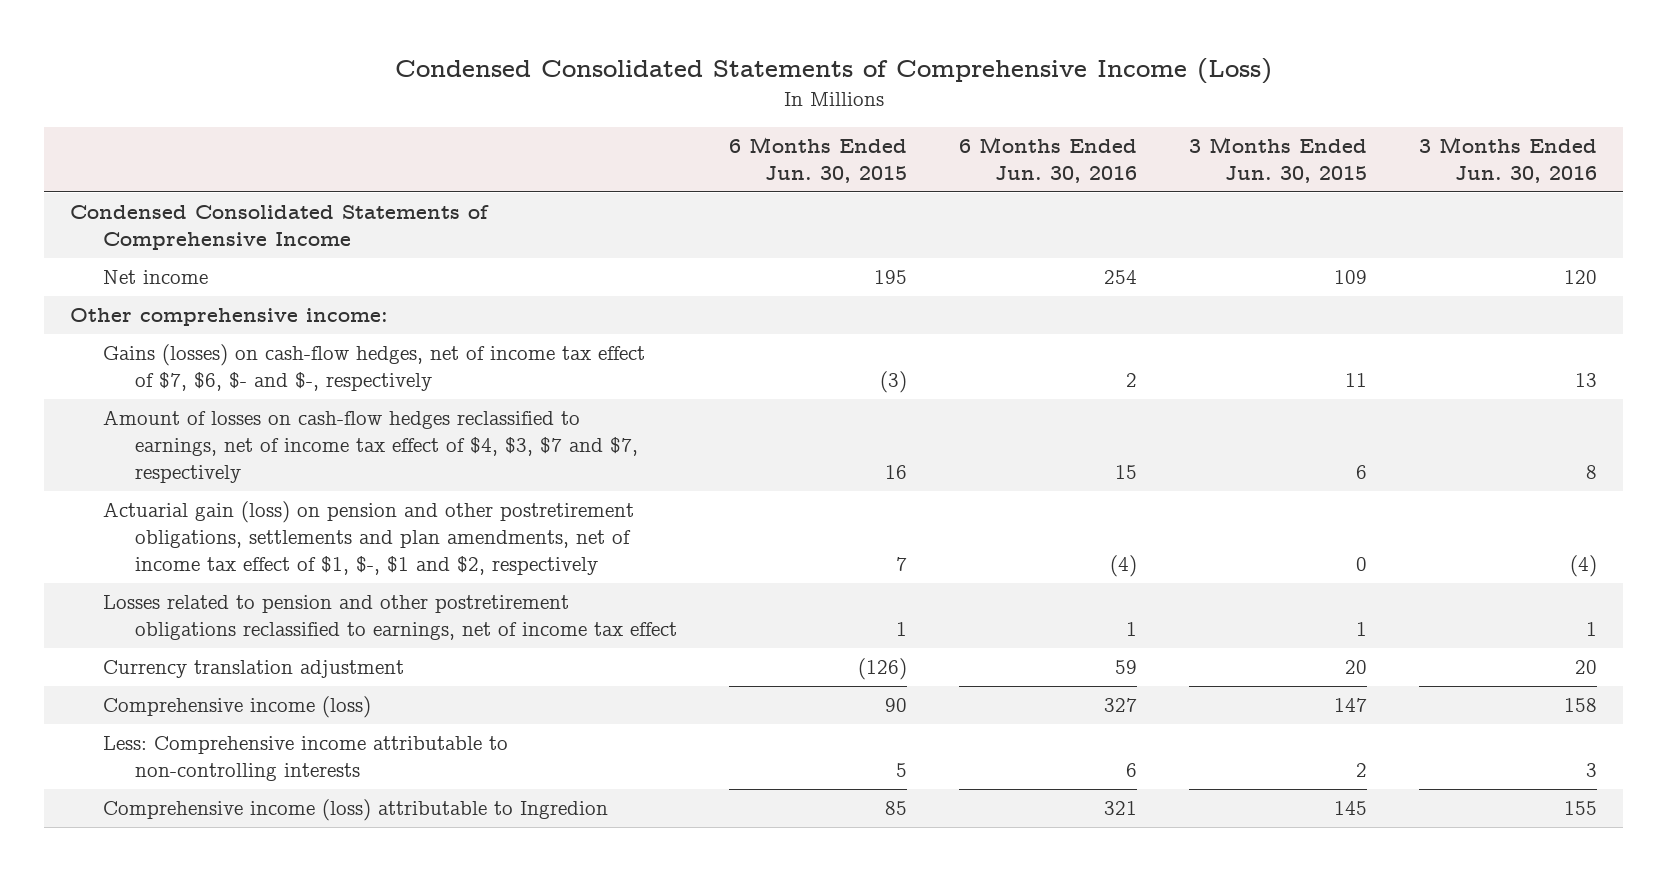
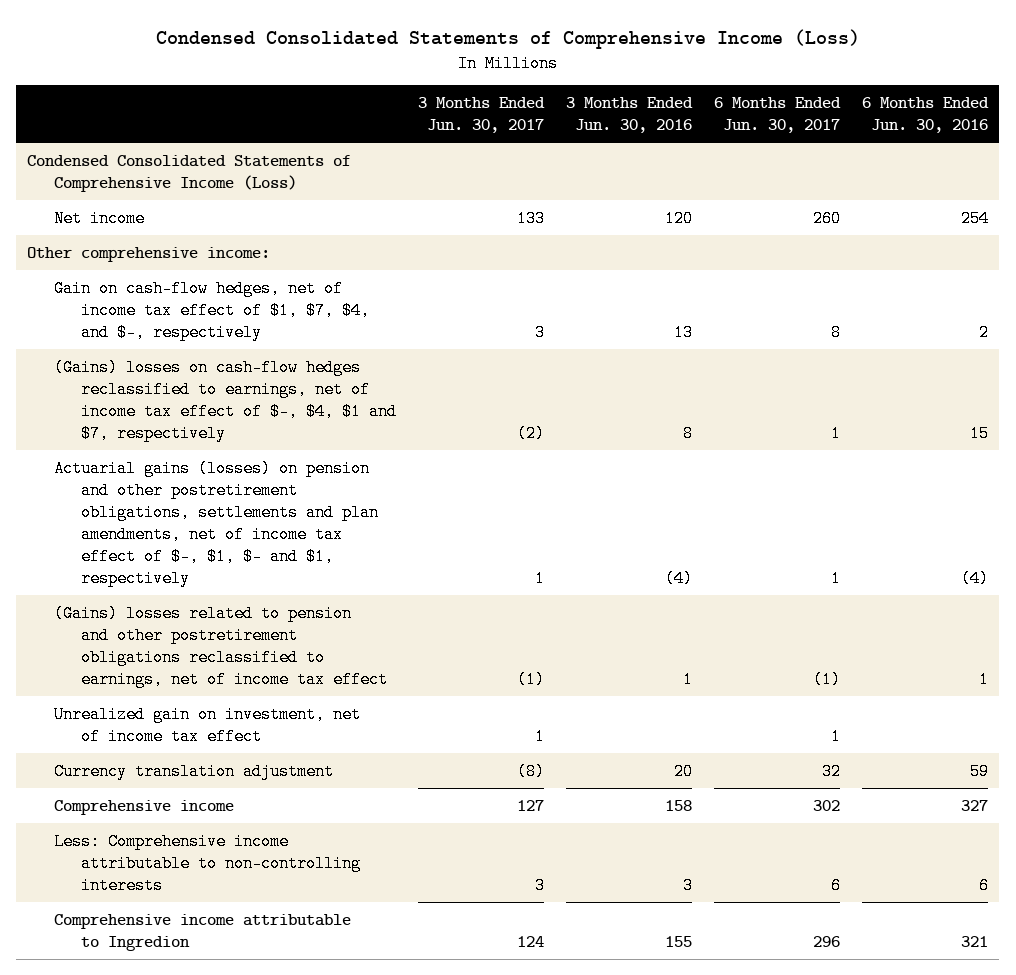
[729,137,908,184] 6 Months Ended Jun. 30, 2015 -> none
[1189,137,1368,184] 3 Months Ended Jun. 30, 2015 -> none
none -> [418,97,546,134] 3 Months Ended Jun. 30, 2017
none -> [714,97,842,134] 6 Months Ended Jun. 30, 2017
[70,205,490,251] Condensed Consolidated Statements of Comprehensive Income -> [27,154,352,192] Condensed Consolidated Statements of Comprehensive Income (Loss)
[102,344,645,392] Gains (losses) on cash-flow hedges, net of income tax effect of $7, $6, $- and $-, respectively -> [54,279,371,341] Gain on cash-flow hedges, net of income tax effect of $1, $7, $4, and $-, respectively
[102,410,639,484] Amount of losses on cash-flow hedges reclassified to earnings, net of income tax effect of $4, $3, $7 and $7, respectively -> [54,358,398,442] (Gains) losses on cash-flow hedges reclassified to earnings, net of income tax effect of $-, $4, $1 and $7, respectively
[102,501,634,576] Actuarial gain (loss) on pension and other postretirement obligations, settlements and plan amendments, net of income tax effect of $1, $-, $1 and $2, respectively -> [54,459,380,587] Actuarial gains (losses) on pension and other postretirement obligations, settlements and plan amendments, net of income tax effect of $-, $1, $- and $1, respectively
[102,595,678,641] Losses related to pension and other postretirement obligations reclassified to earnings, net of income tax effect -> [54,604,389,688] (Gains) losses related to pension and other postretirement obligations reclassified to earnings, net of income tax effect
none -> [54,705,362,745] Unrealized gain on investment, net of income tax effect
[102,696,371,719] Comprehensive income (loss) -> [54,799,235,815] Comprehensive income
[102,799,608,822] Comprehensive income (loss) attributable to Ingredion -> [54,913,352,951] Comprehensive income attributable to Ingredion

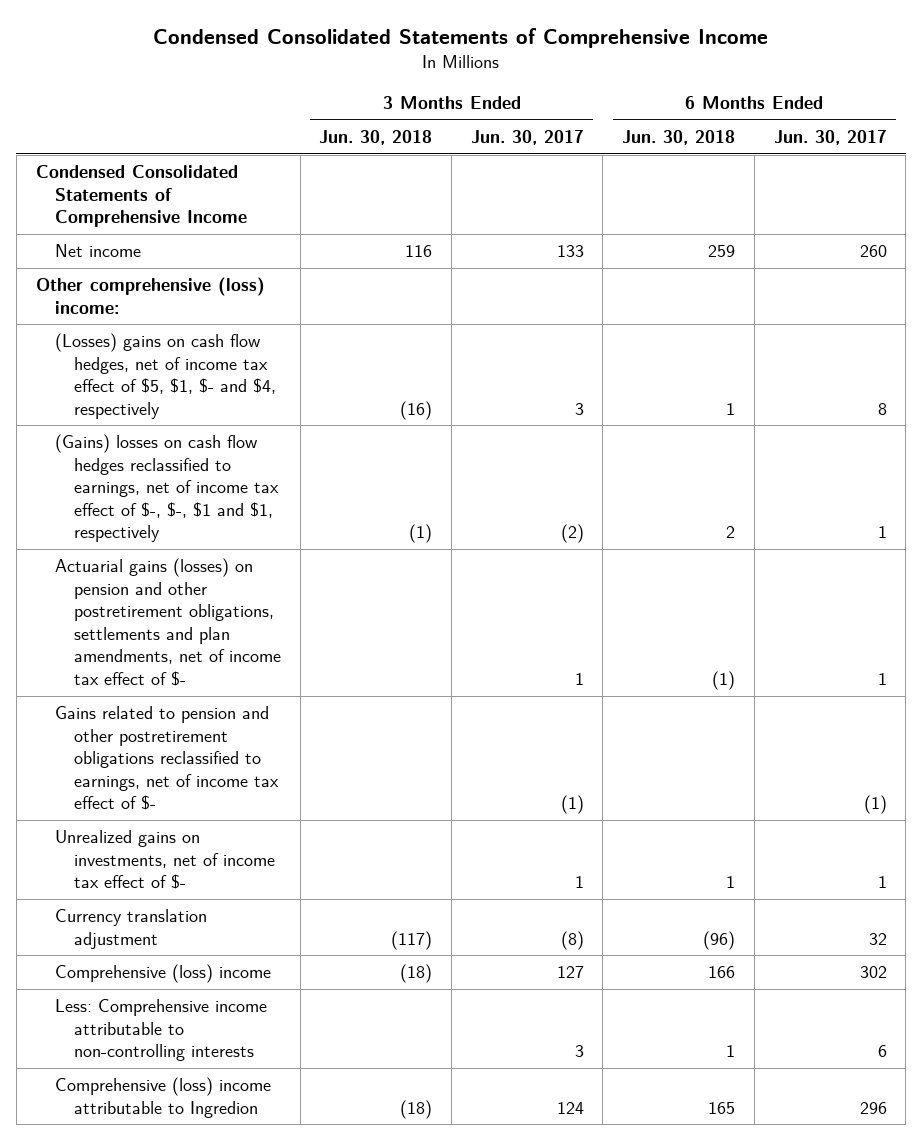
[155,28,860,49] Condensed Consolidated Statements of Comprehensive Income (Loss) -> [153,28,769,49] Condensed Consolidated Statements of Comprehensive Income
[566,97,694,134] 3 Months Ended Jun. 30, 2016 -> none
[862,97,990,134] 6 Months Ended Jun. 30, 2016 -> none
none -> [319,130,433,146] Jun. 30, 2018
none -> [622,130,736,146] Jun. 30, 2018
[27,154,352,192] Condensed Consolidated Statements of Comprehensive Income (Loss) -> [35,165,247,228] Condensed Consolidated Statements of Comprehensive Income
[27,246,271,262] Other comprehensive income: -> [35,277,265,314] Other comprehensive (loss) income:
[54,279,371,341] Gain on cash-flow hedges, net of income tax effect of $1, $7, $4, and $-, respectively -> [54,333,276,419] (Losses) gains on cash flow hedges, net of income tax effect of $5, $1, $- and $4, respectively
[54,358,398,442] (Gains) losses on cash-flow hedges reclassified to earnings, net of income tax effect of $-, $4, $1 and $7, respectively -> [54,434,279,543] (Gains) losses on cash flow hedges reclassified to earnings, net of income tax effect of $-, $-, $1 and $1, respectively
[54,459,380,587] Actuarial gains (losses) on pension and other postretirement obligations, settlements and plan amendments, net of income tax effect of $-, $1, $- and $1, respectively -> [54,558,281,686] Actuarial gains (losses) on pension and other postretirement obligations, settlements and plan amendments, net of income tax effect of $-
[54,604,389,688] (Gains) losses related to pension and other postretirement obligations reclassified to earnings, net of income tax effect -> [54,706,279,811] Gains related to pension and other postretirement obligations reclassified to earnings, net of income tax effect of $-
[54,705,362,745] Unrealized gain on investment, net of income tax effect -> [54,830,275,890] Unrealized gains on investments, net of income tax effect of $-
[54,799,235,815] Comprehensive income -> [54,964,271,984] Comprehensive (loss) income
[54,913,352,951] Comprehensive income attributable to Ingredion -> [54,1077,271,1118] Comprehensive (loss) income attributable to Ingredion

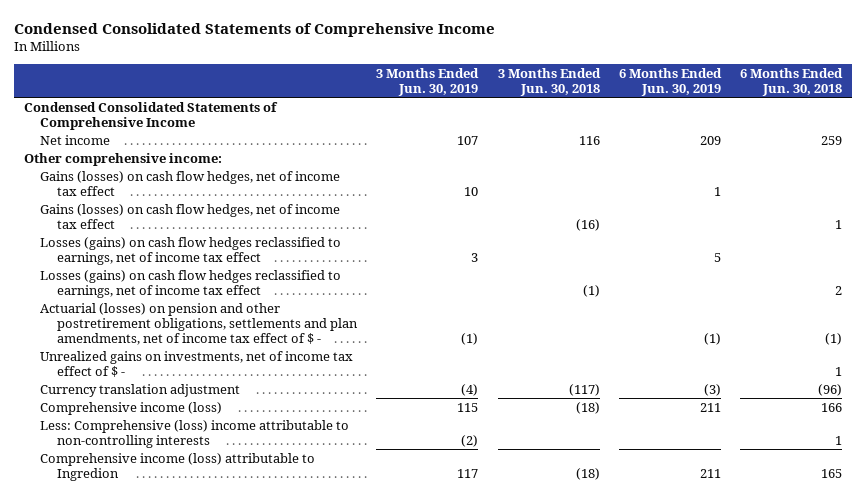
[470,130,584,146] Jun. 30, 2017 -> none
[773,130,887,146] Jun. 30, 2017 -> none
none -> [376,67,480,96] 3 Months Ended Jun. 30, 2019
none -> [619,67,723,96] 6 Months Ended Jun. 30, 2019
[54,706,279,811] Gains related to pension and other postretirement obligations reclassified to earnings, net of income tax effect of $- -> none
[35,277,265,314] Other comprehensive (loss) income: -> [23,152,222,166] Other comprehensive income:
none -> [40,170,341,196] Gains (losses) on cash flow hedges, net of income tax effect
[54,333,276,419] (Losses) gains on cash flow hedges, net of income tax effect of $5, $1, $- and $4, respectively -> [40,203,341,229] Gains (losses) on cash flow hedges, net of income tax effect
none -> [40,236,342,265] Losses (gains) on cash flow hedges reclassified to earnings, net of income tax effect
[54,434,279,543] (Gains) losses on cash flow hedges reclassified to earnings, net of income tax effect of $-, $-, $1 and $1, respectively -> [40,269,342,298] Losses (gains) on cash flow hedges reclassified to earnings, net of income tax effect
[54,558,281,686] Actuarial gains (losses) on pension and other postretirement obligations, settlements and plan amendments, net of income tax effect of $- -> [40,302,359,345] Actuarial (losses) on pension and other postretirement obligations, settlements and plan amendments, net of income tax effect of $ -
[54,830,275,890] Unrealized gains on investments, net of income tax effect of $- -> [40,350,354,377] Unrealized gains on investments, net of income tax effect of $ -
[54,964,271,984] Comprehensive (loss) income -> [40,401,223,415] Comprehensive income (loss)
[54,999,267,1062] Less: Comprehensive income attributable to non-controlling interests -> [40,419,350,448] Less: Comprehensive (loss) income attributable to non-controlling interests
[54,1077,271,1118] Comprehensive (loss) income attributable to Ingredion -> [40,452,316,481] Comprehensive income (loss) attributable to Ingredion

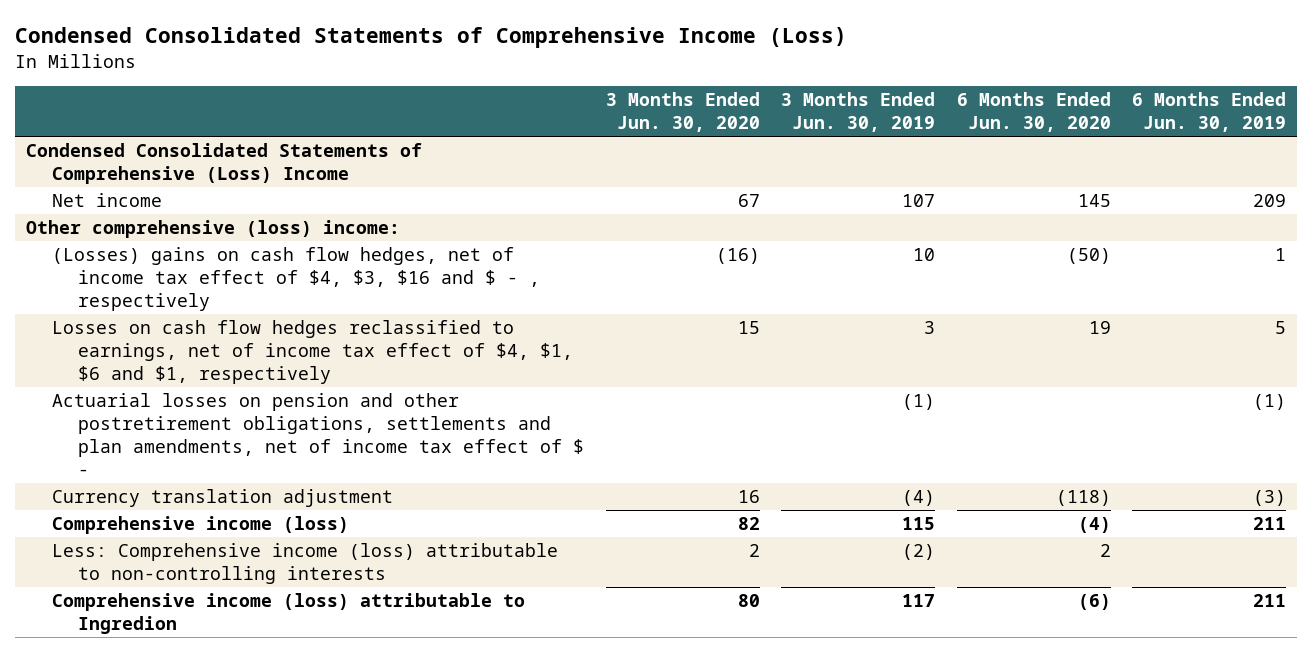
[13,22,495,37] Condensed Consolidated Statements of Comprehensive Income -> [15,27,848,49] Condensed Consolidated Statements of Comprehensive Income (Loss)
[497,67,601,96] 3 Months Ended Jun. 30, 2018 -> none
[740,67,844,96] 6 Months Ended Jun. 30, 2018 -> none
none -> [605,92,760,132] 3 Months Ended Jun. 30, 2020
none -> [956,92,1111,132] 6 Months Ended Jun. 30, 2020
[23,101,278,130] Condensed Consolidated Statements of Comprehensive Income -> [26,143,423,184] Condensed Consolidated Statements of Comprehensive (Loss) Income
[40,203,341,229] Gains (losses) on cash flow hedges, net of income tax effect -> none
[40,269,342,298] Losses (gains) on cash flow hedges reclassified to earnings, net of income tax effect -> none
[40,350,354,377] Unrealized gains on investments, net of income tax effect of $ - -> none
[23,152,222,166] Other comprehensive income: -> [26,220,401,239] Other comprehensive (loss) income:
[40,170,341,196] Gains (losses) on cash flow hedges, net of income tax effect -> [52,247,541,311] (Losses) gains on cash flow hedges, net of income tax effect of $4, $3, $16 and $ - , respectively
[40,236,342,265] Losses (gains) on cash flow hedges reclassified to earnings, net of income tax effect -> [52,320,574,384] Losses on cash flow hedges reclassified to earnings, net of income tax effect of $4, $1, $6 and $1, respectively
[40,302,359,345] Actuarial (losses) on pension and other postretirement obligations, settlements and plan amendments, net of income tax effect of $ - -> [52,393,585,476] Actuarial losses on pension and other postretirement obligations, settlements and plan amendments, net of income tax effect of $ -
[40,419,350,448] Less: Comprehensive (loss) income attributable to non-controlling interests -> [52,543,559,584] Less: Comprehensive income (loss) attributable to non-controlling interests

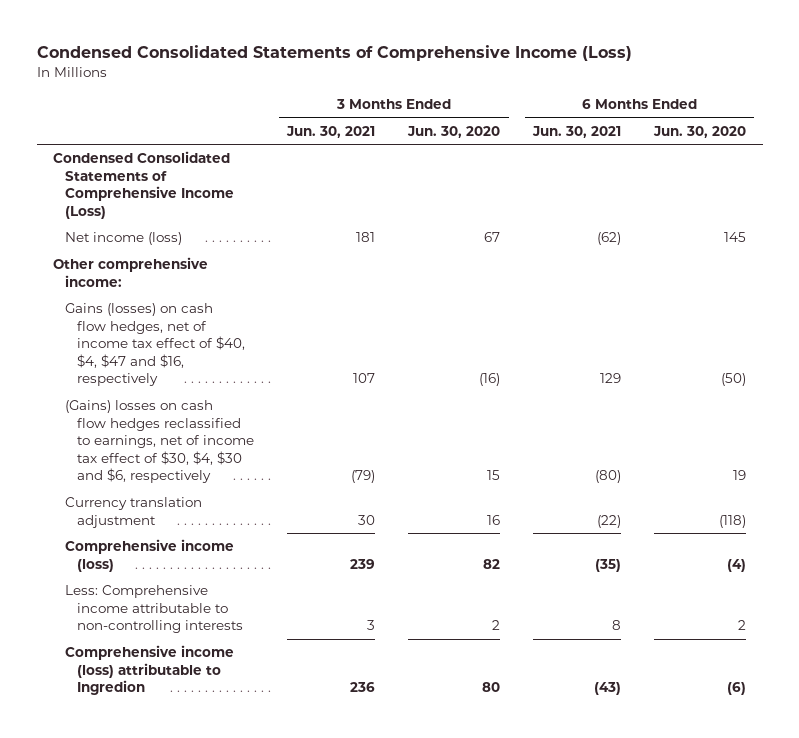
[781,92,936,132] 3 Months Ended Jun. 30, 2019 -> none
[1132,92,1287,132] 6 Months Ended Jun. 30, 2019 -> none
none -> [286,125,376,138] Jun. 30, 2021
none -> [532,125,622,138] Jun. 30, 2021
[52,393,585,476] Actuarial losses on pension and other postretirement obligations, settlements and plan amendments, net of income tax effect of $ - -> none
[26,143,423,184] Condensed Consolidated Statements of Comprehensive (Loss) Income -> [53,151,235,219] Condensed Consolidated Statements of Comprehensive Income (Loss)
[52,193,163,208] Net income -> [65,232,183,246] Net income (loss)
[26,220,401,239] Other comprehensive (loss) income: -> [53,257,209,287] Other comprehensive income:
[52,247,541,311] (Losses) gains on cash flow hedges, net of income tax effect of $4, $3, $16 and $ - , respectively -> [65,303,246,387] Gains (losses) on cash flow hedges, net of income tax effect of $40, $4, $47 and $16, respectively
[52,320,574,384] Losses on cash flow hedges reclassified to earnings, net of income tax effect of $4, $1, $6 and $1, respectively -> [65,400,255,484] (Gains) losses on cash flow hedges reclassified to earnings, net of income tax effect of $30, $4, $30 and $6, respectively
[52,543,559,584] Less: Comprehensive income (loss) attributable to non-controlling interests -> [65,585,244,634] Less: Comprehensive income attributable to non-controlling interests

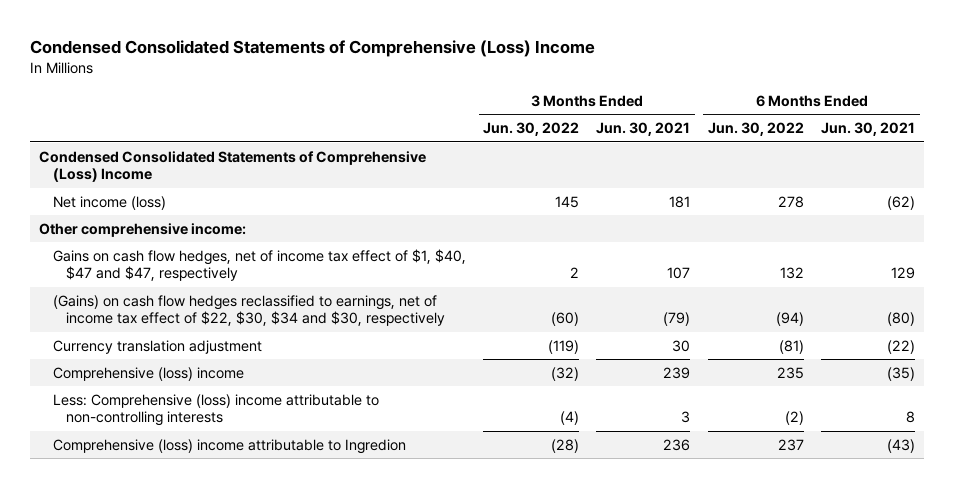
[36,45,632,62] Condensed Consolidated Statements of Comprehensive Income (Loss) -> [30,40,596,58] Condensed Consolidated Statements of Comprehensive (Loss) Income
[407,125,501,138] Jun. 30, 2020 -> none
[653,125,747,138] Jun. 30, 2020 -> none
none -> [482,122,579,137] Jun. 30, 2022
none -> [707,122,804,137] Jun. 30, 2022
[53,151,235,219] Condensed Consolidated Statements of Comprehensive Income (Loss) -> [39,150,427,183] Condensed Consolidated Statements of Comprehensive (Loss) Income
[65,303,246,387] Gains (losses) on cash flow hedges, net of income tax effect of $40, $4, $47 and $16, respectively -> [52,248,466,282] Gains on cash flow hedges, net of income tax effect of $1, $40, $47 and $47, respectively
[65,400,255,484] (Gains) losses on cash flow hedges reclassified to earnings, net of income tax effect of $30, $4, $30 and $6, respectively -> [52,294,445,327] (Gains) on cash flow hedges reclassified to earnings, net of income tax effect of $22, $30, $34 and $30, respectively
[65,539,235,572] Comprehensive income (loss) -> [52,366,244,381] Comprehensive (loss) income
[65,585,244,634] Less: Comprehensive income attributable to non-controlling interests -> [52,393,379,427] Less: Comprehensive (loss) income attributable to non-controlling interests
[65,645,235,696] Comprehensive income (loss) attributable to Ingredion -> [52,438,406,454] Comprehensive (loss) income attributable to Ingredion

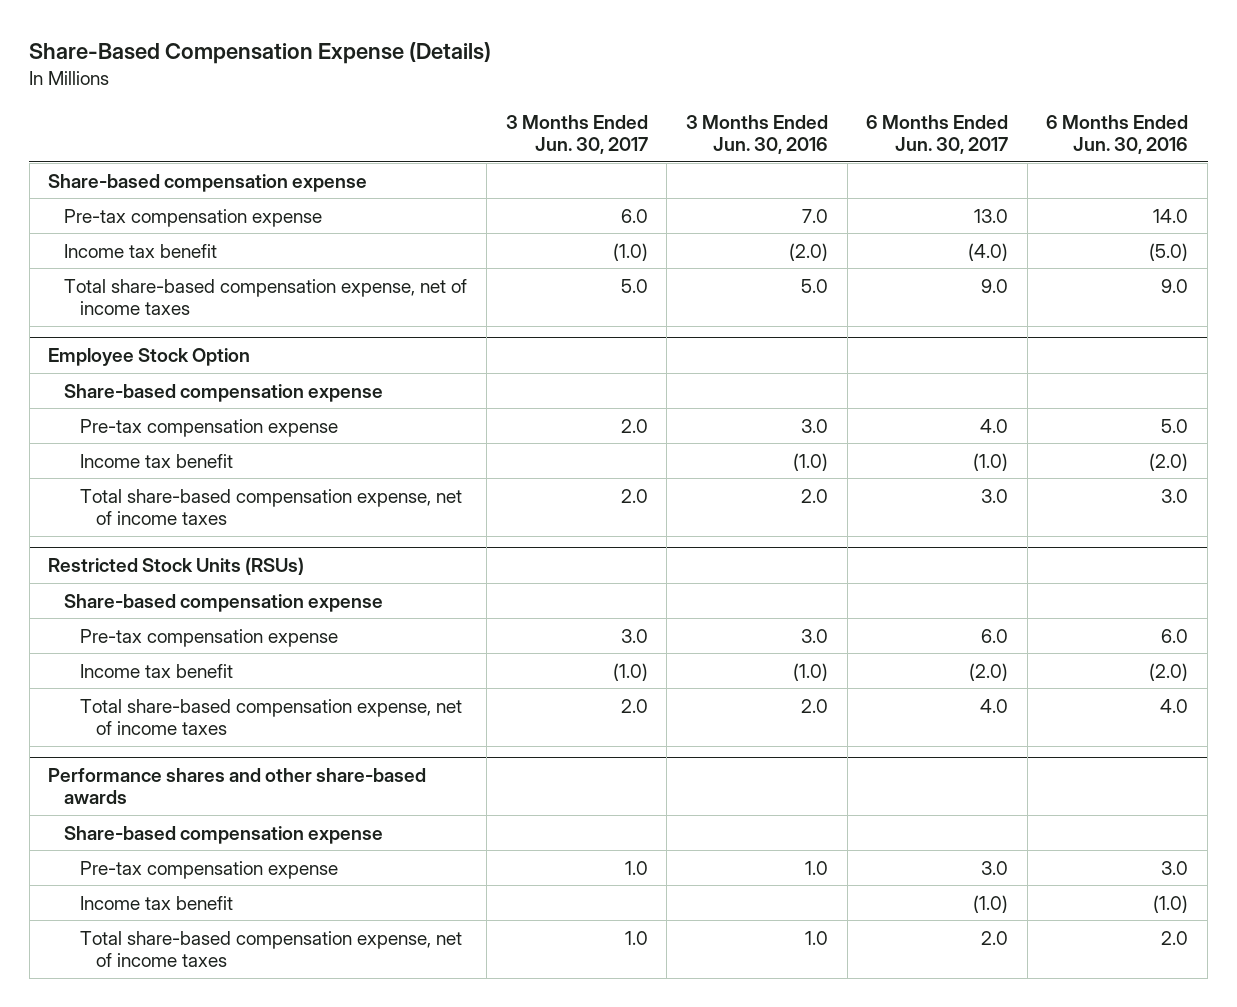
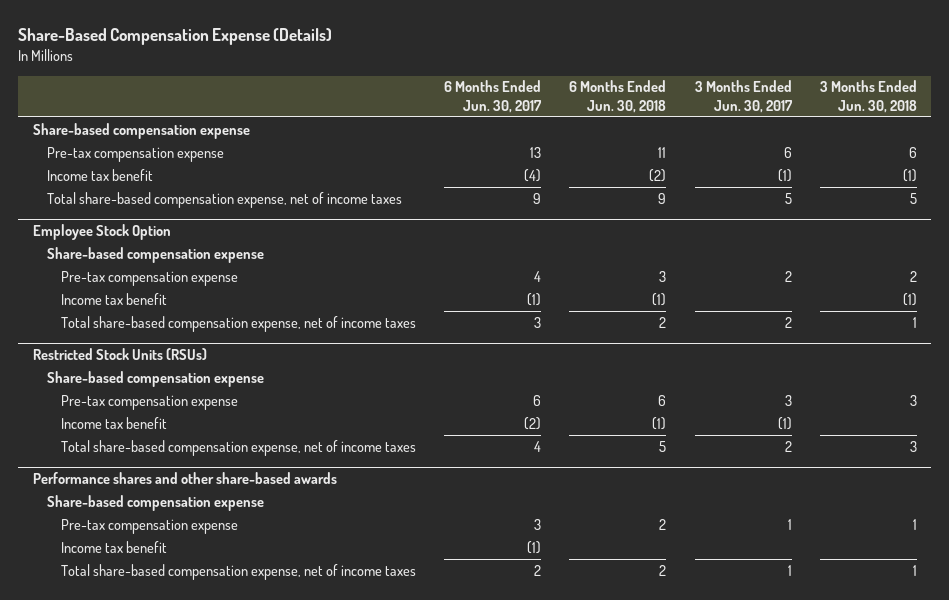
[685,114,828,155] 3 Months Ended Jun. 30, 2016 -> none
[1046,114,1189,155] 6 Months Ended Jun. 30, 2016 -> none
none -> [569,80,667,113] 6 Months Ended Jun. 30, 2018
none -> [819,80,917,113] 3 Months Ended Jun. 30, 2018
[620,208,648,223] 6.0 -> [783,146,792,158] 6
[974,208,1009,223] 13.0 -> [530,146,542,158] 13
[612,242,648,261] (1.0) -> [777,168,792,182] (1)
[968,242,1009,261] (4.0) -> [524,168,542,182] (4)
[620,278,648,293] 5.0 -> [784,192,792,204] 5
[981,278,1009,293] 9.0 -> [533,192,542,204] 9
[620,418,648,433] 2.0 -> [784,270,792,282] 2
[980,418,1009,433] 4.0 -> [534,270,542,282] 4
[973,452,1009,471] (1.0) -> [527,292,542,306] (1)
[620,488,648,503] 2.0 -> [784,316,792,328] 2
[981,488,1009,503] 3.0 -> [534,316,542,328] 3
[620,628,648,643] 3.0 -> [784,394,792,406] 3
[981,628,1009,643] 6.0 -> [533,394,542,406] 6
[612,662,648,681] (1.0) -> [777,416,792,430] (1)
[969,662,1009,681] (2.0) -> [524,416,542,430] (2)
[620,698,648,713] 2.0 -> [784,440,792,452] 2
[980,698,1009,713] 4.0 -> [534,440,542,452] 4
[624,860,648,875] 1.0 -> [787,518,792,530] 1
[981,860,1009,875] 3.0 -> [534,518,542,530] 3
[973,894,1009,913] (1.0) -> [527,540,542,554] (1)
[624,930,648,945] 1.0 -> [787,564,792,576] 1
[981,930,1009,945] 2.0 -> [534,564,542,576] 2

